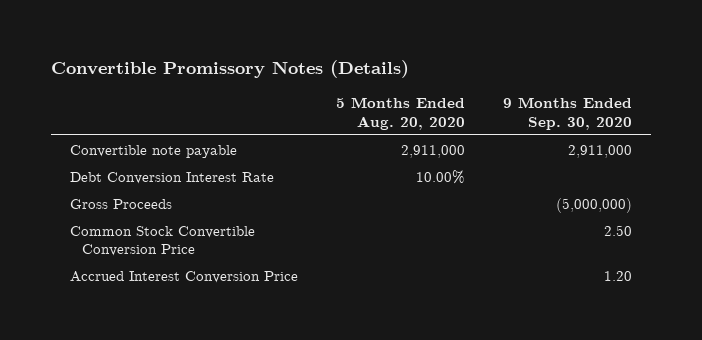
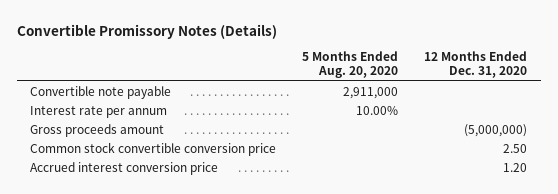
[503,97,633,130] 9 Months Ended Sep. 30, 2020 -> none
none -> [424,51,528,79] 12 Months Ended Dec. 31, 2020
[69,171,274,184] Debt Conversion Interest Rate -> [30,106,168,119] Interest rate per annum
[69,198,172,209] Gross Proceeds -> [30,124,165,138] Gross proceeds amount
[69,225,255,257] Common Stock Convertible Conversion Price -> [30,142,277,157] Common stock convertible conversion price
[69,270,298,283] Accrued Interest Conversion Price -> [30,162,219,176] Accrued interest conversion price

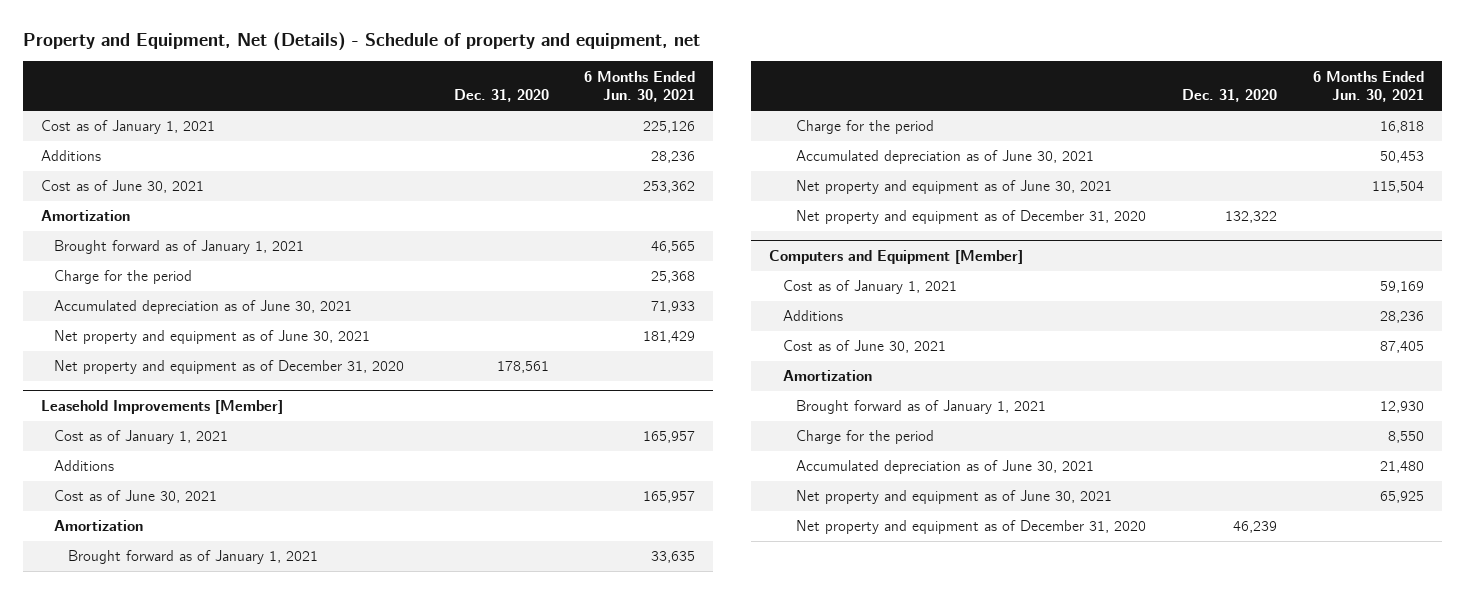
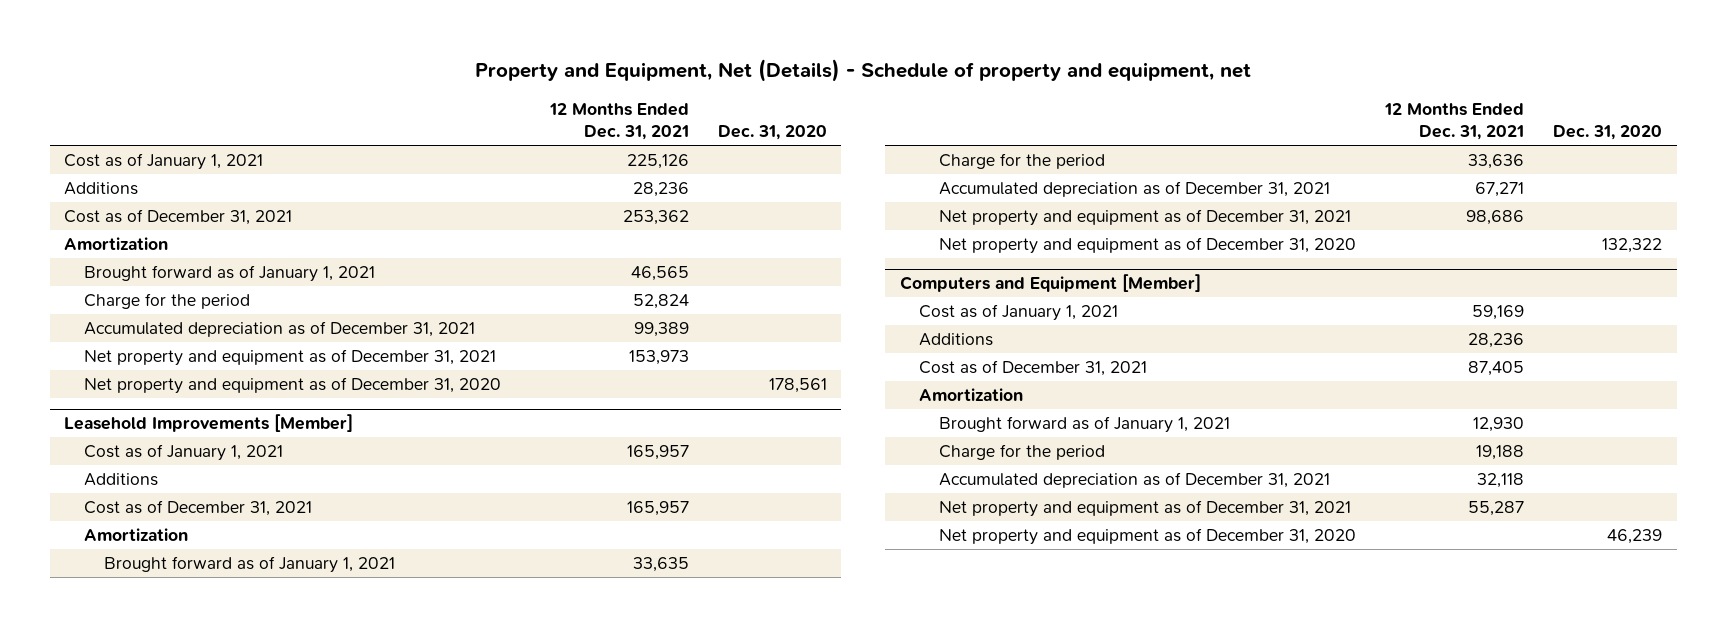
[584,70,696,103] 6 Months Ended Jun. 30, 2021 -> none
none -> [548,102,689,141] 12 Months Ended Dec. 31, 2021
[40,180,204,194] Cost as of June 30, 2021 -> [64,209,293,226] Cost as of December 31, 2021
[54,300,353,315] Accumulated depreciation as of June 30, 2021 -> [83,321,475,338] Accumulated depreciation as of December 31, 2021
[54,330,371,345] Net property and equipment as of June 30, 2021 -> [83,349,496,367] Net property and equipment as of December 31, 2021
[54,490,218,504] Cost as of June 30, 2021 -> [83,500,312,517] Cost as of December 31, 2021
[795,150,1094,165] Accumulated depreciation as of June 30, 2021 -> [939,181,1331,198] Accumulated depreciation as of December 31, 2021
[795,180,1112,195] Net property and equipment as of June 30, 2021 -> [939,209,1352,227] Net property and equipment as of December 31, 2021
[782,340,946,354] Cost as of June 30, 2021 -> [919,360,1148,377] Cost as of December 31, 2021
[795,460,1094,475] Accumulated depreciation as of June 30, 2021 -> [939,472,1331,489] Accumulated depreciation as of December 31, 2021
[795,490,1112,505] Net property and equipment as of June 30, 2021 -> [939,500,1352,518] Net property and equipment as of December 31, 2021

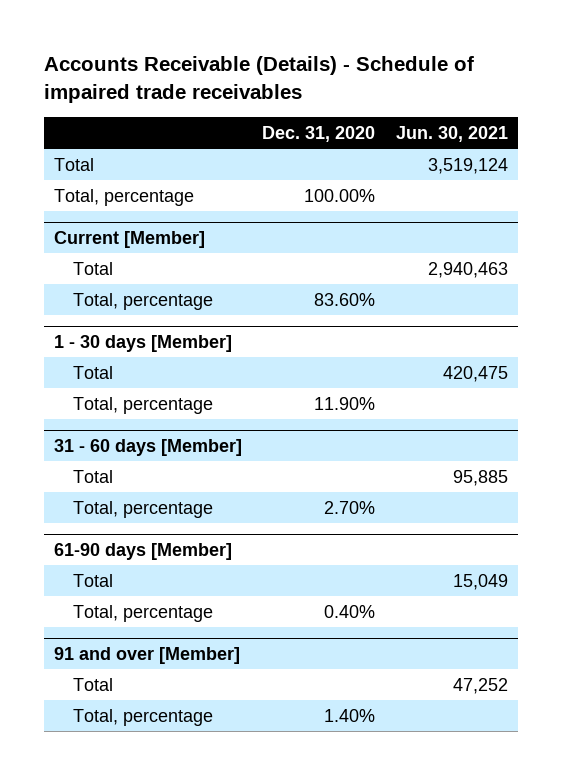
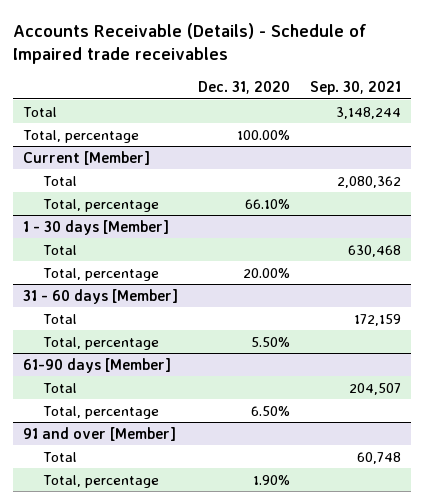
[43,56,474,104] Accounts Receivable (Details) - Schedule of impaired trade receivables -> [13,22,368,65] Accounts Receivable (Details) - Schedule of Impaired trade receivables
[395,125,508,142] Jun. 30, 2021 -> none
none -> [310,80,402,95] Sep. 30, 2021
[314,292,376,306] 83.60% -> [245,198,291,209] 66.10%
[314,396,376,410] 11.90% -> [243,267,291,278] 20.00%
[324,500,376,514] 2.70% -> [251,336,291,347] 5.50%
[324,604,376,618] 0.40% -> [251,405,291,416] 6.50%
[324,708,376,722] 1.40% -> [253,474,291,485] 1.90%

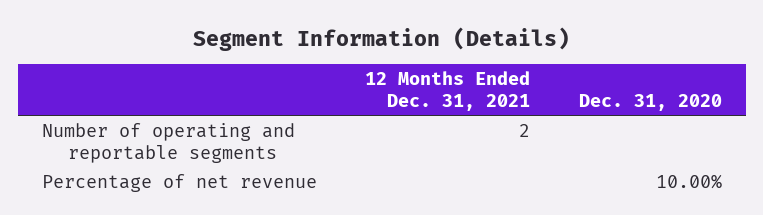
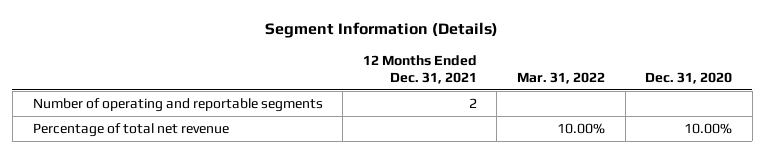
none -> [516,71,605,84] Mar. 31, 2022
[41,174,317,193] Percentage of net revenue -> [32,122,229,137] Percentage of total net revenue

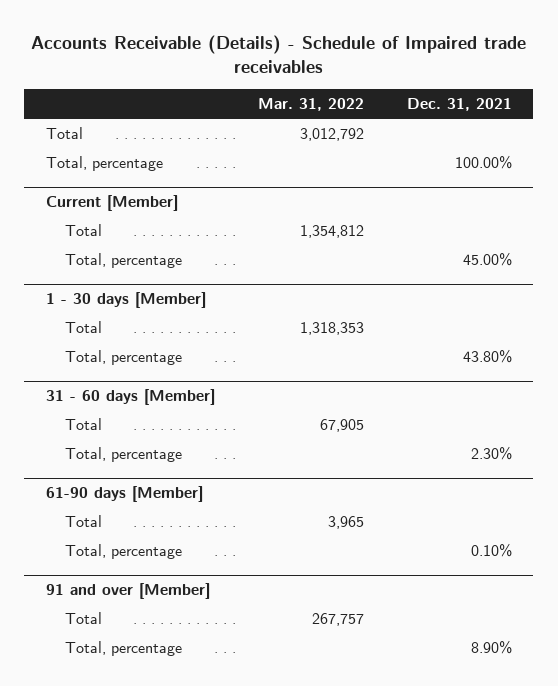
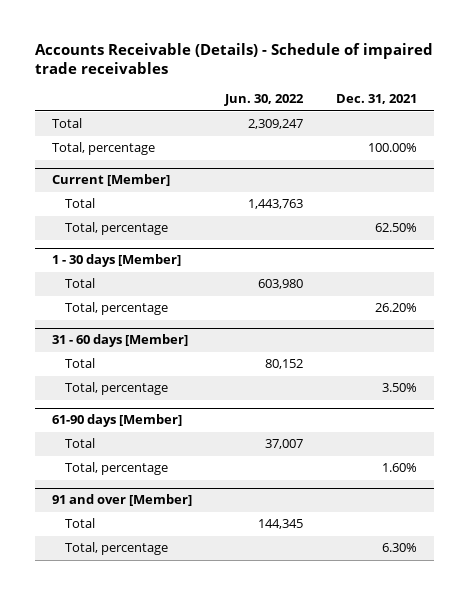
[30,34,526,74] Accounts Receivable (Details) - Schedule of Impaired trade receivables -> [34,42,433,75] Accounts Receivable (Details) - Schedule of impaired trade receivables
[257,98,364,112] Mar. 31, 2022 -> none
none -> [223,94,304,107] Jun. 30, 2022
[462,252,512,267] 45.00% -> [374,223,417,233] 62.50%
[462,349,512,364] 43.80% -> [374,303,417,313] 26.20%
[470,446,512,461] 2.30% -> [381,383,417,393] 3.50%
[470,543,512,558] 0.10% -> [381,463,417,473] 1.60%
[470,640,512,655] 8.90% -> [381,543,417,553] 6.30%

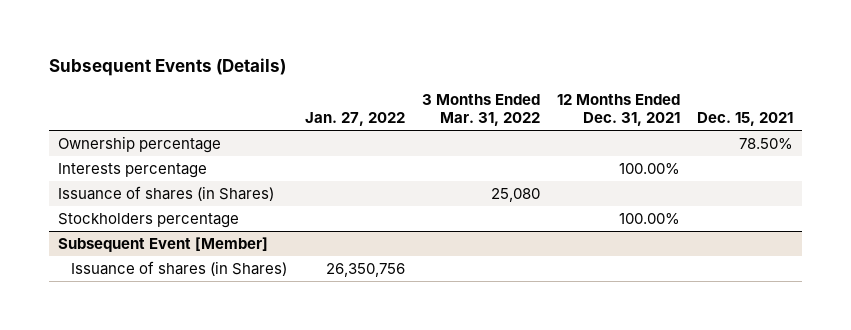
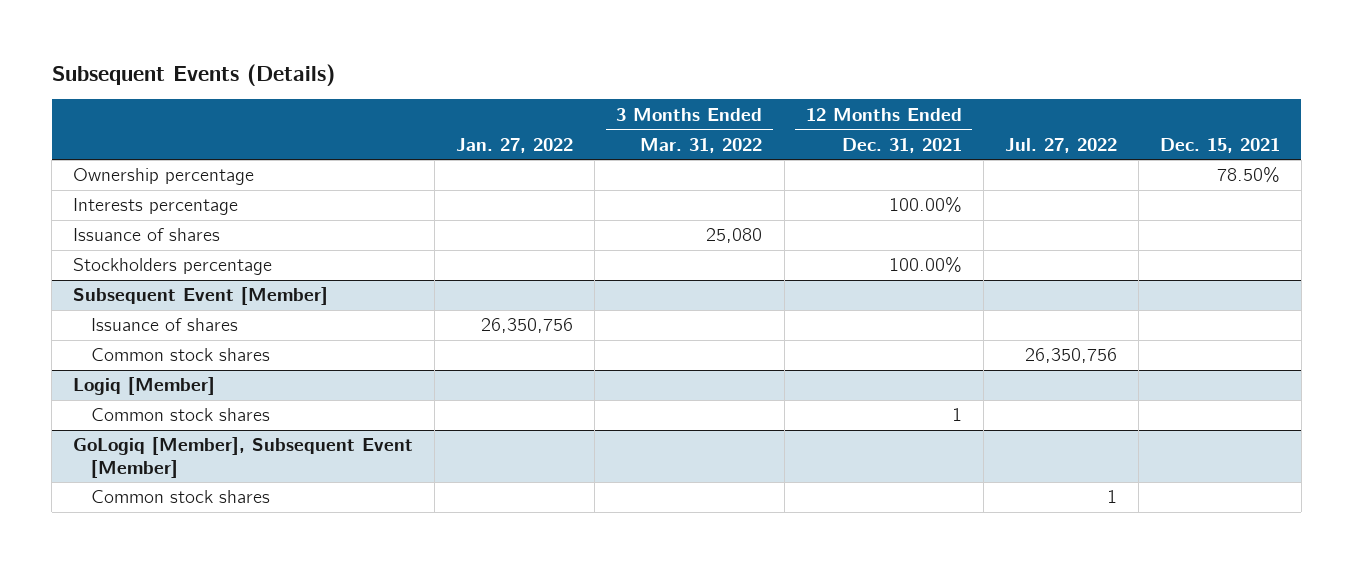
none -> [1004,137,1117,153] Jul. 27, 2022
[57,185,274,201] Issuance of shares (in Shares) -> [73,228,221,242] Issuance of shares
[71,260,288,276] Issuance of shares (in Shares) -> [91,318,239,332] Issuance of shares
none -> [91,348,271,362] Common stock shares
none -> [73,377,216,396] Logiq [Member]
none -> [91,408,271,422] Common stock shares
none -> [73,437,414,478] GoLogiq [Member], Subsequent Event [Member]
none -> [91,490,271,504] Common stock shares

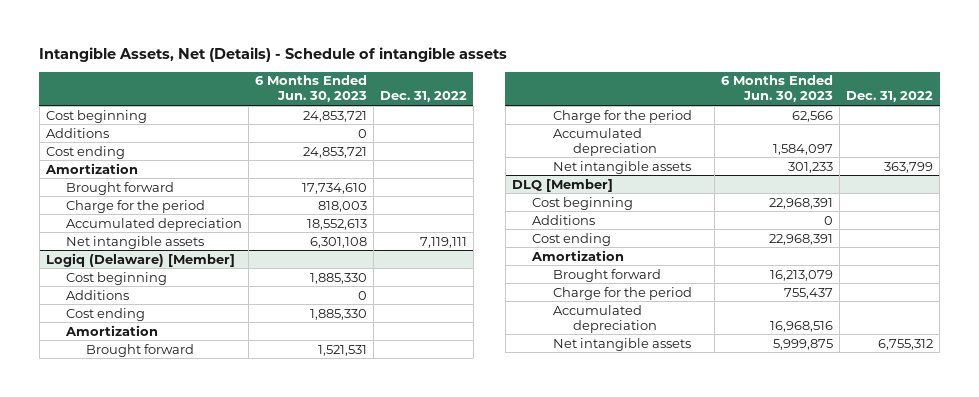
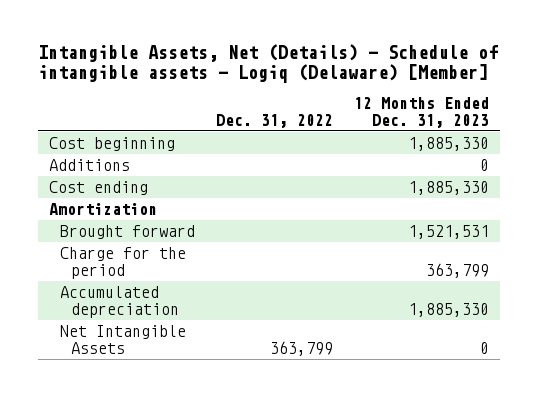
[39,46,508,62] Intangible Assets, Net (Details) - Schedule of intangible assets -> [38,43,499,83] Intangible Assets, Net (Details) - Schedule of intangible assets - Logiq (Delaware) [Member]
[254,75,367,103] 6 Months Ended Jun. 30, 2023 -> none
none -> [354,96,490,128] 12 Months Ended Dec. 31, 2023
[45,252,235,267] Logiq (Delaware) [Member] -> none
[66,271,168,285] Cost beginning -> none
[66,289,130,300] Additions -> none
[66,307,146,321] Cost ending -> none
[65,324,159,336] Amortization -> none
[86,343,195,357] Brought forward -> none
[552,109,692,123] Charge for the period -> none
[552,127,658,156] Accumulated depreciation -> none
[552,160,691,174] Net intangible assets -> none
[511,178,613,192] DLQ [Member] -> none
[532,196,634,210] Cost beginning -> none
[532,214,596,225] Additions -> none
[532,232,612,246] Cost ending -> none
[531,249,625,261] Amortization -> none
[552,268,661,282] Brought forward -> none
[552,286,692,300] Charge for the period -> none
[552,304,658,333] Accumulated depreciation -> none
[552,337,691,351] Net intangible assets -> none
[66,235,205,249] Net intangible assets -> [60,324,187,354] Net Intangible Assets
[419,236,467,248] 7,119,111 -> [270,340,334,356] 363,799

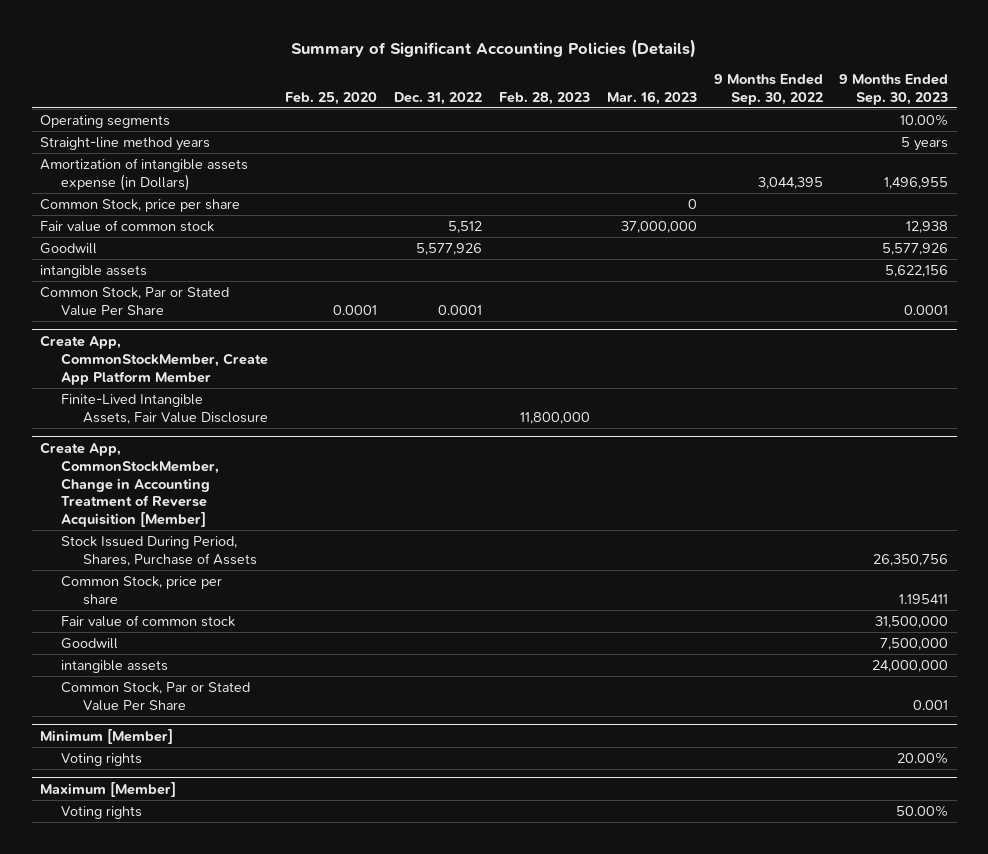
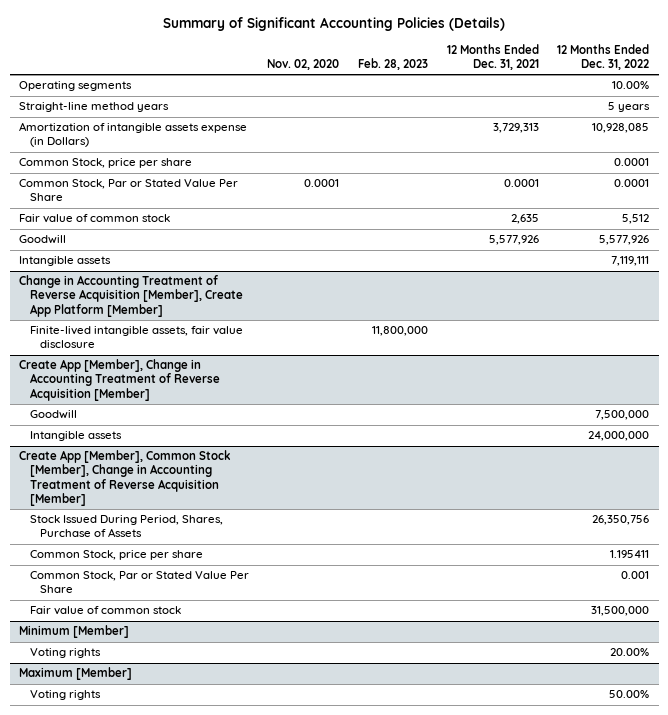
[285,91,378,105] Feb. 25, 2020 -> none
[394,91,483,105] Dec. 31, 2022 -> none
[606,90,697,105] Mar. 16, 2023 -> none
[713,73,823,105] 9 Months Ended Sep. 30, 2022 -> none
[839,73,949,105] 9 Months Ended Sep. 30, 2023 -> none
none -> [267,59,340,71] Nov. 02, 2020
none -> [446,44,539,71] 12 Months Ended Dec. 31, 2021
none -> [557,44,650,71] 12 Months Ended Dec. 31, 2022
[40,286,230,316] Common Stock, Par or Stated Value Per Share -> [19,179,239,202] Common Stock, Par or Stated Value Per Share
[40,334,269,385] Create App, CommonStockMember, Create App Platform Member -> none
[61,393,268,424] Finite-Lived Intangible Assets, Fair Value Disclosure -> none
[61,535,257,566] Stock Issued During Period, Shares, Purchase of Assets -> none
[61,575,223,605] Common Stock, price per share -> none
[61,614,236,627] Fair value of common stock -> none
[40,264,148,278] intangible assets -> [19,256,112,267] Intangible assets
none -> [19,275,243,317] Change in Accounting Treatment of Reverse Acquisition [Member], Create App Platform [Member]
none -> [29,326,243,349] Finite-lived intangible assets, fair value disclosure
[40,441,220,528] Create App, CommonStockMember, Change in Accounting Treatment of Reverse Acquisition [Member] -> [19,359,220,401] Create App [Member], Change in Accounting Treatment of Reverse Acquisition [Member]
[61,681,251,711] Common Stock, Par or Stated Value Per Share -> none
[61,659,169,673] intangible assets -> [29,431,122,442] Intangible assets
none -> [19,450,232,506] Create App [Member], Common Stock [Member], Change in Accounting Treatment of Reverse Acquisition [Member]
none -> [29,515,223,538] Stock Issued During Period, Shares, Purchase of Assets
none -> [29,550,203,561] Common Stock, price per share
none -> [29,571,249,594] Common Stock, Par or Stated Value Per Share
none -> [29,606,181,616] Fair value of common stock

